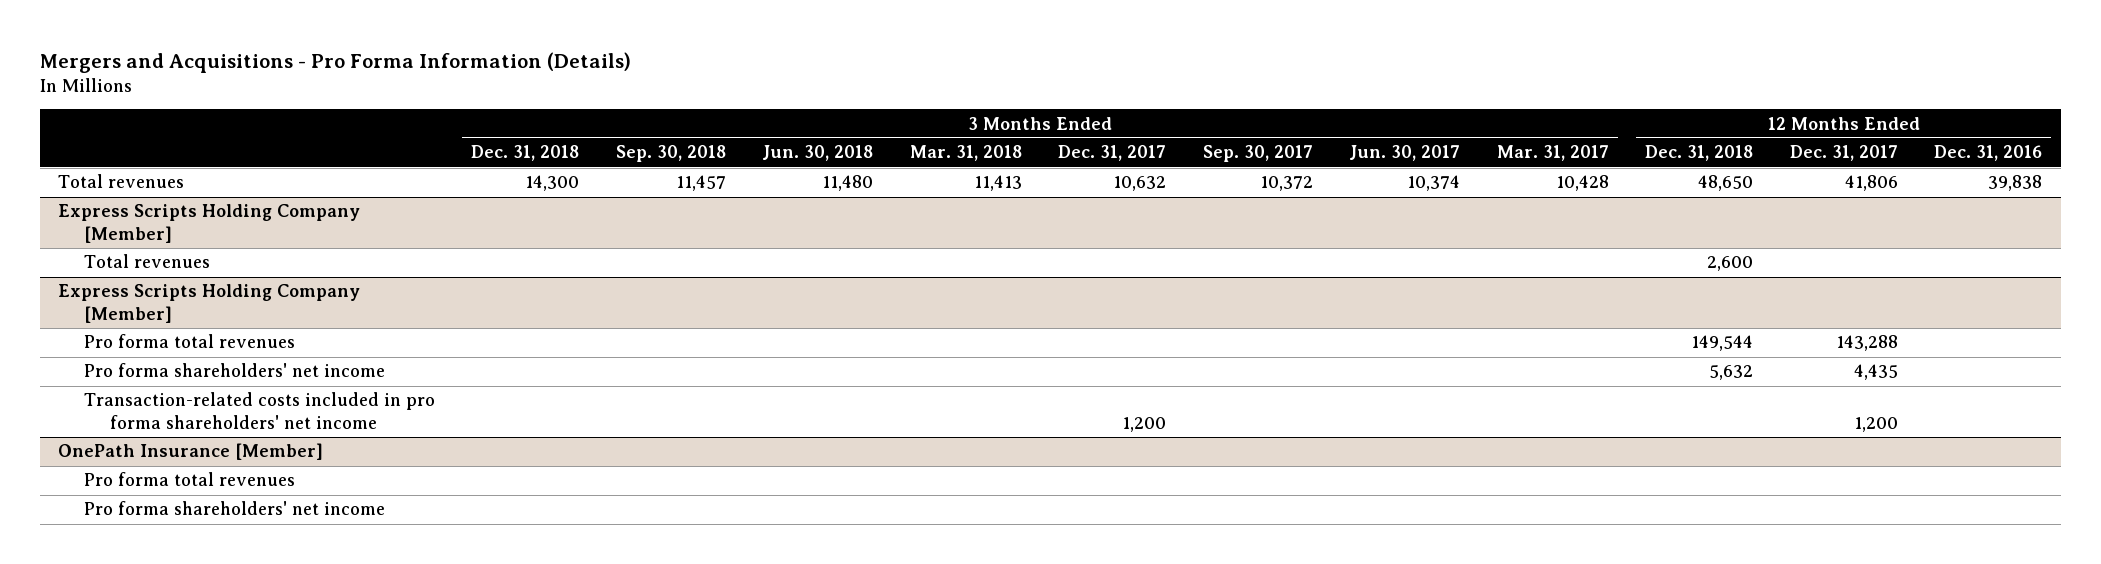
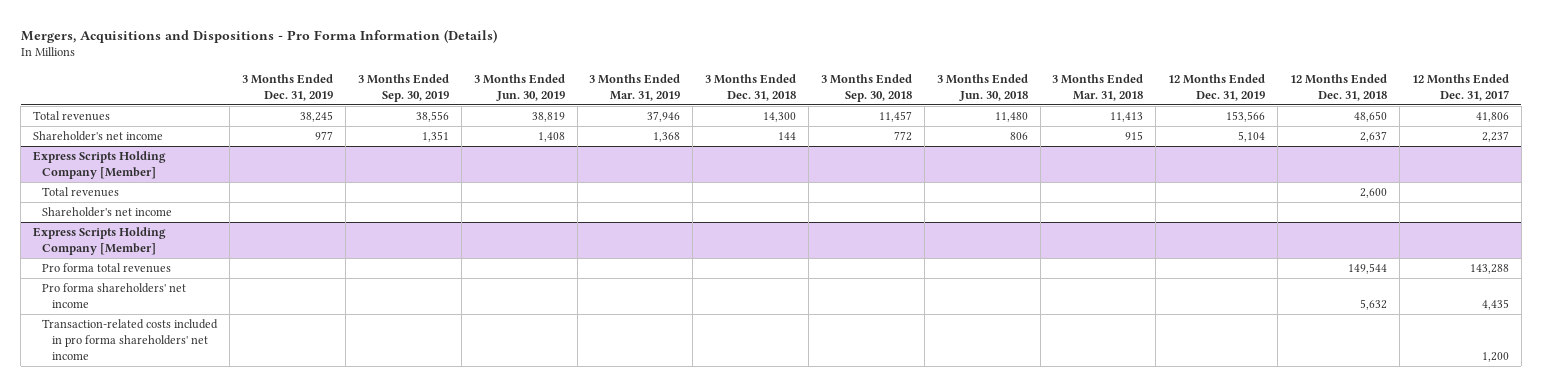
[40,51,632,73] Mergers and Acquisitions - Pro Forma Information (Details) -> [20,28,497,43] Mergers, Acquisitions and Dispositions - Pro Forma Information (Details)
[1058,145,1167,162] Dec. 31, 2017 -> none
[1202,145,1313,163] Sep. 30, 2017 -> none
[1349,145,1461,162] Jun. 30, 2017 -> none
[1496,145,1609,162] Mar. 31, 2017 -> none
[1934,145,2043,162] Dec. 31, 2016 -> none
none -> [242,73,334,101] 3 Months Ended Dec. 31, 2019
none -> [357,73,449,102] 3 Months Ended Sep. 30, 2019
none -> [473,73,565,101] 3 Months Ended Jun. 30, 2019
none -> [589,73,681,101] 3 Months Ended Mar. 31, 2019
none -> [1168,73,1266,101] 12 Months Ended Dec. 31, 2019
none -> [33,131,164,142] Shareholder's net income
none -> [42,207,173,218] Shareholder's net income
[58,443,324,461] OnePath Insurance [Member] -> none
[83,472,295,487] Pro forma total revenues -> none
[83,501,385,516] Pro forma shareholders' net income -> none

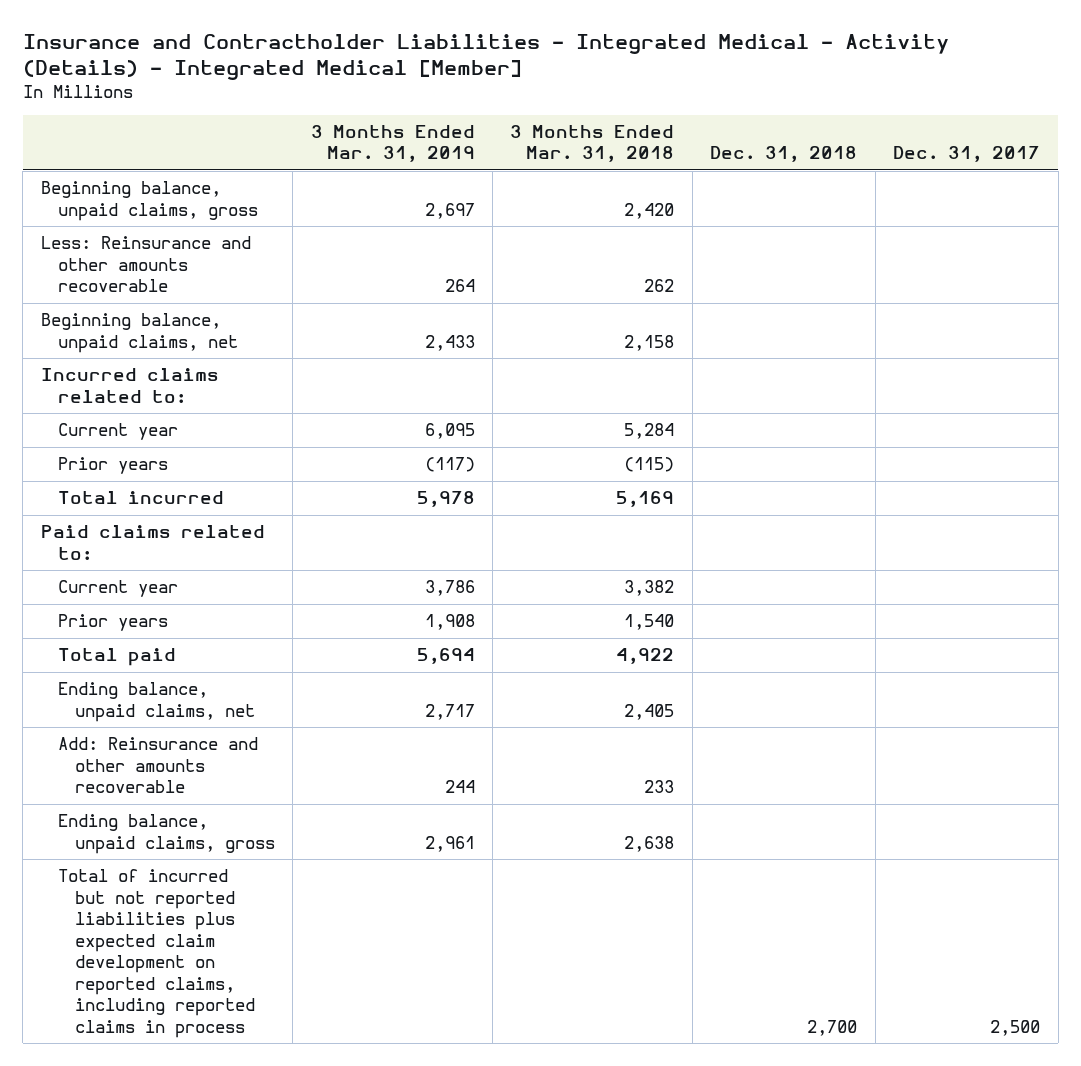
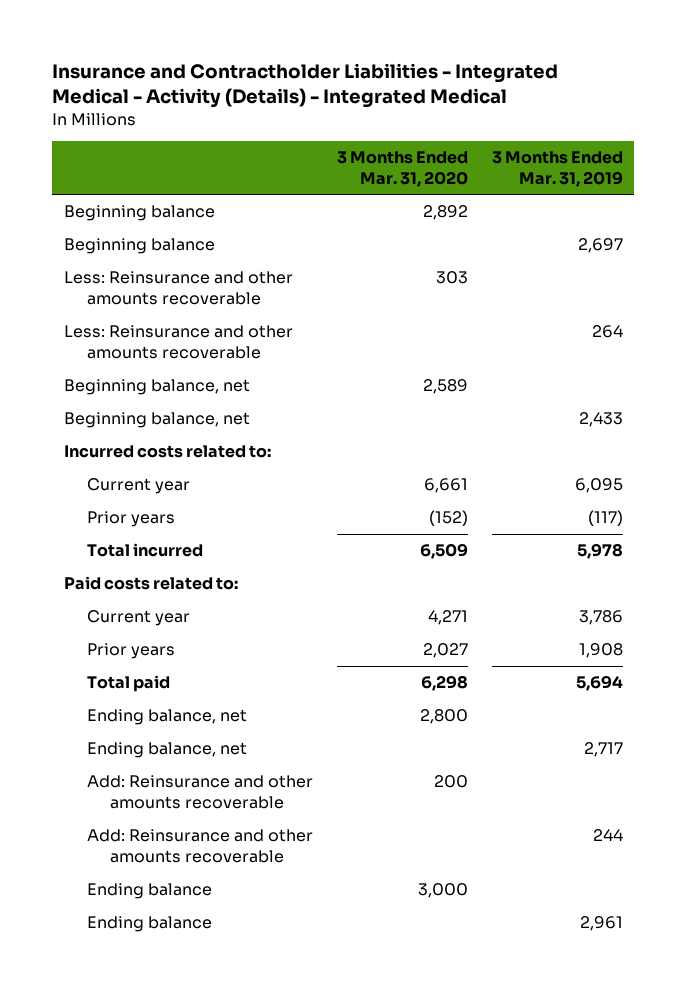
[22,33,949,81] Insurance and Contractholder Liabilities - Integrated Medical - Activity (Details) - Integrated Medical [Member] -> [52,62,559,108] Insurance and Contractholder Liabilities - Integrated Medical - Activity (Details) - Integrated Medical
[510,124,675,163] 3 Months Ended Mar. 31, 2018 -> none
[710,146,858,163] Dec. 31, 2018 -> none
[893,146,1041,163] Dec. 31, 2017 -> none
none -> [336,151,468,187] 3 Months Ended Mar. 31, 2020
none -> [64,205,216,222] Beginning balance
[40,181,258,221] Beginning balance, unpaid claims, gross -> [64,238,216,255] Beginning balance
none -> [64,271,294,306] Less: Reinsurance and other amounts recoverable
none -> [64,379,251,396] Beginning balance, net
[40,313,238,353] Beginning balance, unpaid claims, net -> [64,412,251,429] Beginning balance, net
[40,368,219,403] Incurred claims related to: -> [64,445,272,459] Incurred costs related to:
[40,525,265,560] Paid claims related to: -> [64,576,239,591] Paid costs related to:
none -> [87,709,248,726] Ending balance, net
[57,682,255,722] Ending balance, unpaid claims, net -> [87,742,248,759] Ending balance, net
none -> [87,775,314,810] Add: Reinsurance and other amounts recoverable
[57,869,255,1038] Total of incurred but not reported liabilities plus expected claim development on reported claims, including reported claims in process -> none
none -> [87,883,213,900] Ending balance
[57,814,275,854] Ending balance, unpaid claims, gross -> [87,916,213,933] Ending balance

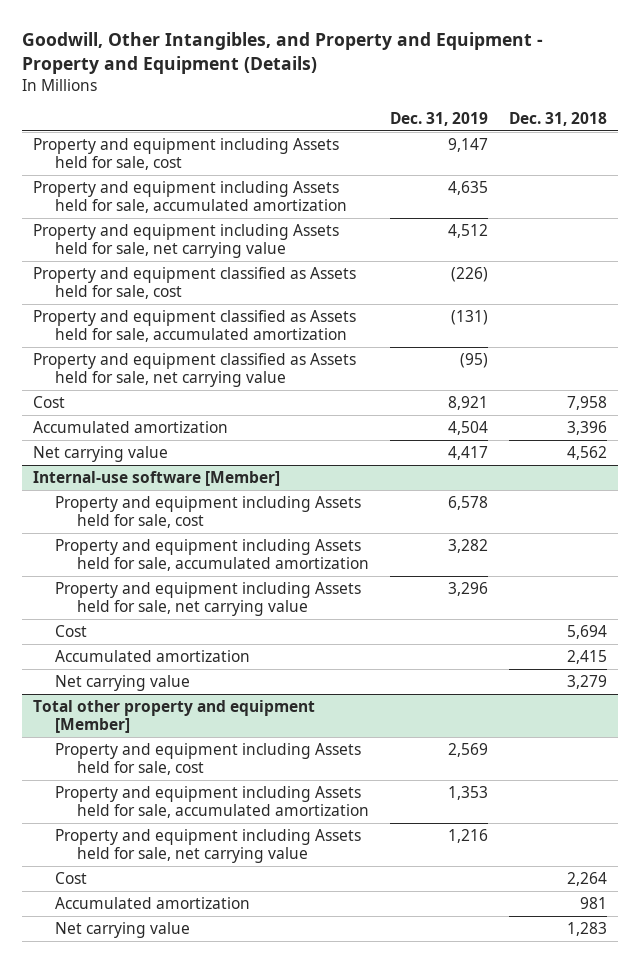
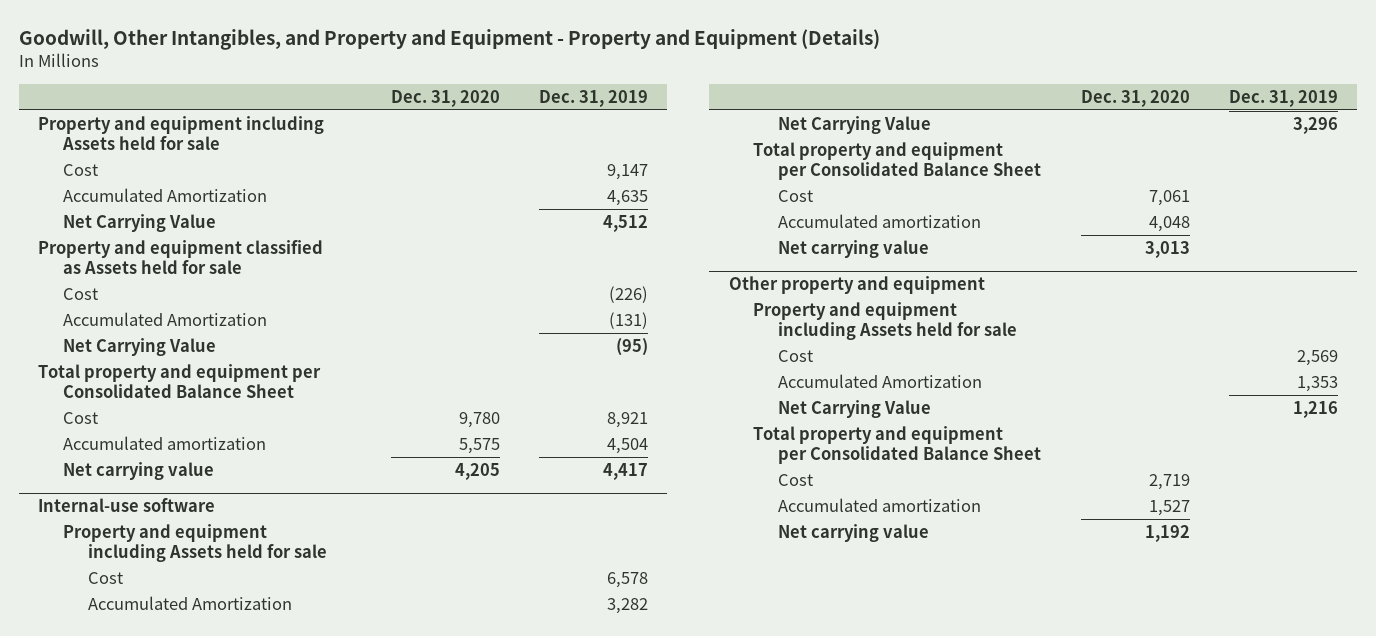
[509,111,608,126] Dec. 31, 2018 -> none
none -> [390,89,500,107] Dec. 31, 2020
none -> [38,116,325,151] Property and equipment including Assets held for sale
[32,137,339,170] Property and equipment including Assets held for sale, cost -> [63,164,99,177] Cost
[32,180,347,213] Property and equipment including Assets held for sale, accumulated amortization -> [63,188,268,203] Accumulated Amortization
[32,223,339,258] Property and equipment including Assets held for sale, net carrying value -> [63,214,217,233] Net Carrying Value
none -> [38,240,324,275] Property and equipment classified as Assets held for sale
[32,266,356,299] Property and equipment classified as Assets held for sale, cost -> [63,288,99,301] Cost
[32,309,356,342] Property and equipment classified as Assets held for sale, accumulated amortization -> [63,312,268,327] Accumulated Amortization
[32,352,356,387] Property and equipment classified as Assets held for sale, net carrying value -> [63,338,217,357] Net Carrying Value
none -> [38,364,322,399] Total property and equipment per Consolidated Balance Sheet
[32,470,280,486] Internal-use software [Member] -> [38,498,216,513] Internal-use software
none -> [63,524,328,563] Property and equipment including Assets held for sale
[54,495,361,528] Property and equipment including Assets held for sale, cost -> [88,572,124,585] Cost
[54,538,370,571] Property and equipment including Assets held for sale, accumulated amortization -> [88,596,293,611] Accumulated Amortization
[54,581,361,616] Property and equipment including Assets held for sale, net carrying value -> [778,116,932,135] Net Carrying Value
none -> [753,142,1042,181] Total property and equipment per Consolidated Balance Sheet
[32,699,315,733] Total other property and equipment [Member] -> [728,276,985,295] Other property and equipment
none -> [753,302,1018,341] Property and equipment including Assets held for sale
[54,742,361,775] Property and equipment including Assets held for sale, cost -> [778,350,814,363] Cost
[54,785,370,818] Property and equipment including Assets held for sale, accumulated amortization -> [778,374,983,389] Accumulated Amortization
[54,828,361,863] Property and equipment including Assets held for sale, net carrying value -> [778,400,932,419] Net Carrying Value
none -> [753,426,1042,465] Total property and equipment per Consolidated Balance Sheet

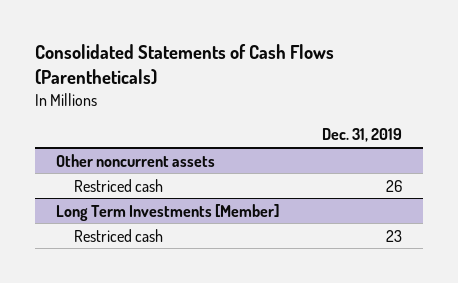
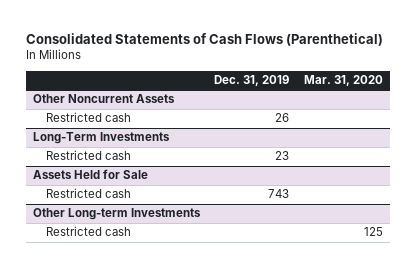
[34,44,334,86] Consolidated Statements of Cash Flows (Parentheticals) -> [25,32,383,46] Consolidated Statements of Cash Flows (Parenthetical)
none -> [303,74,383,86] Mar. 31, 2020
[55,153,215,167] Other noncurrent assets -> [33,94,176,104] Other Noncurrent Assets
[74,178,164,192] Restriced cash -> [45,112,131,123] Restricted cash
[55,203,279,221] Long Term Investments [Member] -> [33,132,171,145] Long-Term Investments
[74,228,164,242] Restriced cash -> [45,150,131,161] Restricted cash
none -> [33,169,149,180] Assets Held for Sale
none -> [45,188,131,199] Restricted cash
none -> [33,208,202,221] Other Long-term Investments
none -> [45,226,131,237] Restricted cash

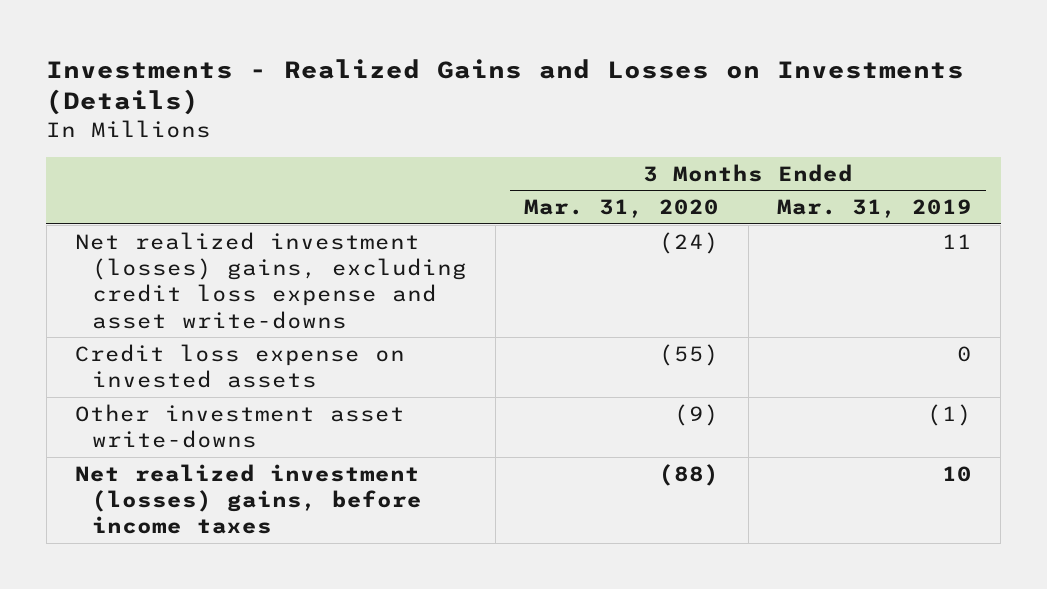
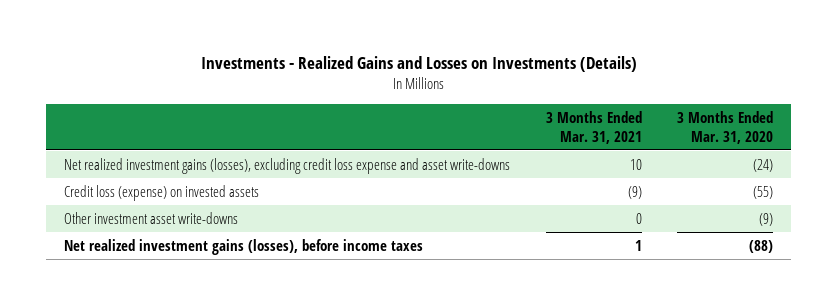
[776,199,972,219] Mar. 31, 2019 -> none
none -> [545,110,642,144] 3 Months Ended Mar. 31, 2021
[75,231,467,329] Net realized investment (losses) gains, excluding credit loss expense and asset write-downs -> [63,157,510,174] Net realized investment gains (losses), excluding credit loss expense and asset write-downs
[75,343,406,389] Credit loss expense on invested assets -> [63,184,259,201] Credit loss (expense) on invested assets
[75,463,422,535] Net realized investment (losses) gains, before income taxes -> [63,238,423,255] Net realized investment gains (losses), before income taxes

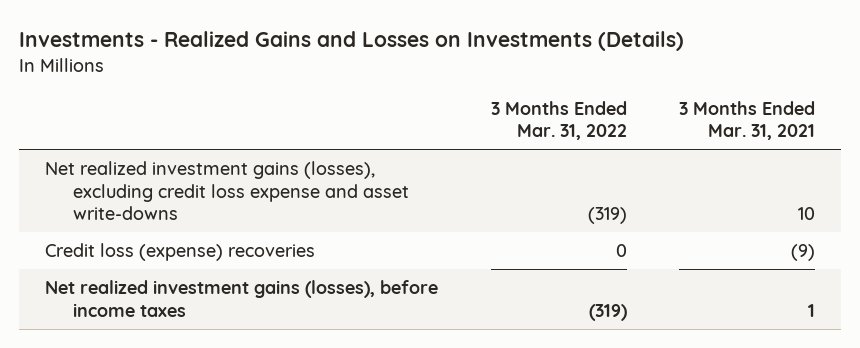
[677,110,774,144] 3 Months Ended Mar. 31, 2020 -> none
none -> [490,100,627,141] 3 Months Ended Mar. 31, 2022
[63,211,238,224] Other investment asset write-downs -> none
[63,184,259,201] Credit loss (expense) on invested assets -> [45,242,316,261] Credit loss (expense) recoveries

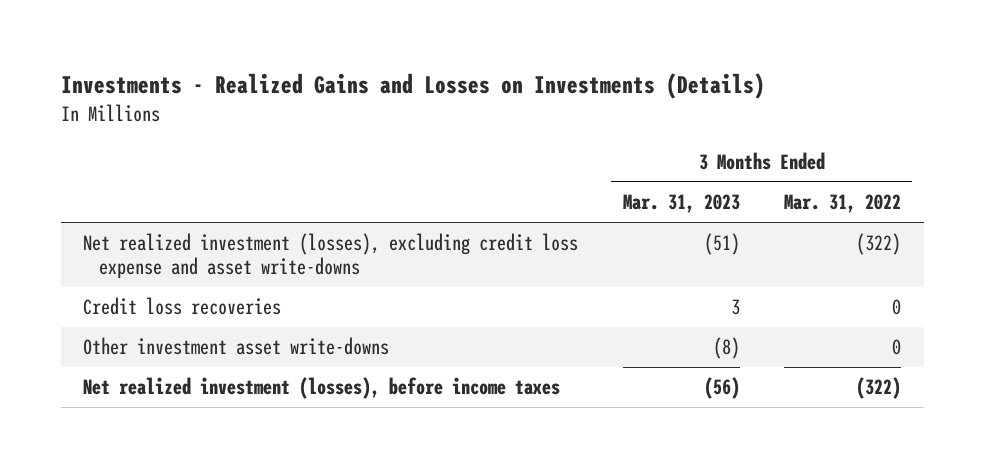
[679,100,816,141] 3 Months Ended Mar. 31, 2021 -> none
none -> [622,194,740,214] Mar. 31, 2023
[45,160,410,221] Net realized investment gains (losses), excluding credit loss expense and asset write-downs -> [82,233,578,280] Net realized investment (losses), excluding credit loss expense and asset write-downs
[587,207,627,225] (319) -> [856,233,902,256] (322)
[45,242,316,261] Credit loss (expense) recoveries -> [82,297,281,316] Credit loss recoveries
none -> [82,337,389,356] Other investment asset write-downs
[45,279,439,317] Net realized investment gains (losses), before income taxes -> [82,377,560,400] Net realized investment (losses), before income taxes
[588,303,627,321] (319) -> [856,377,902,400] (322)

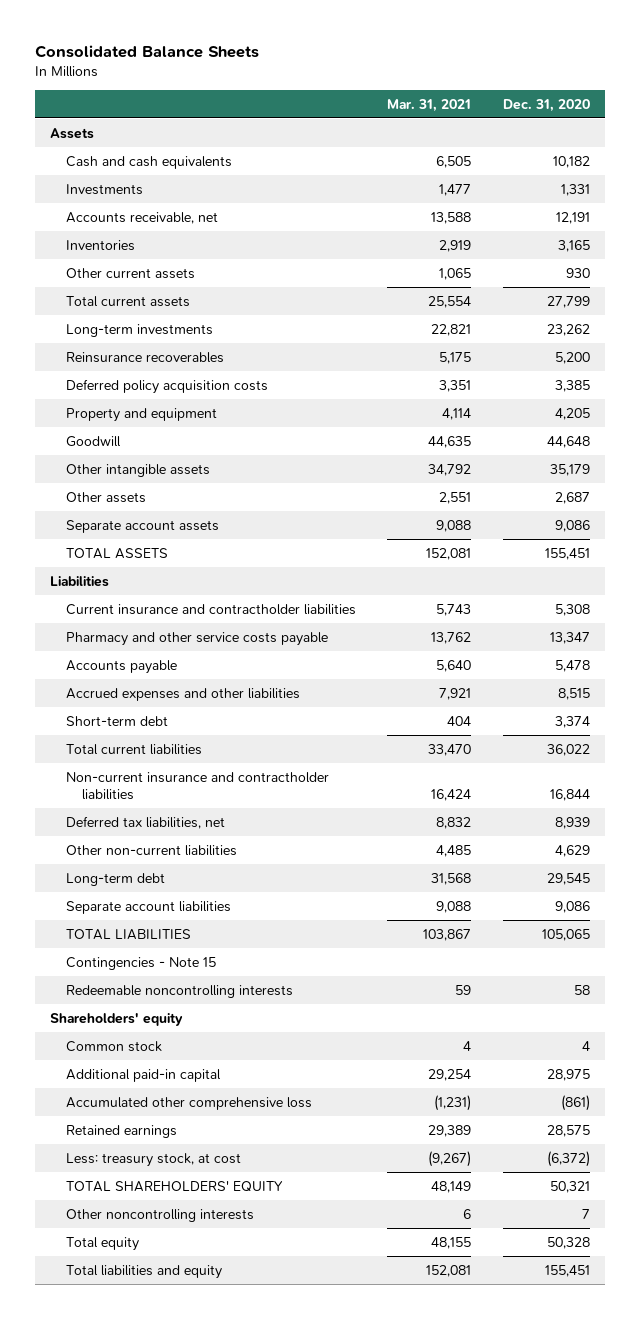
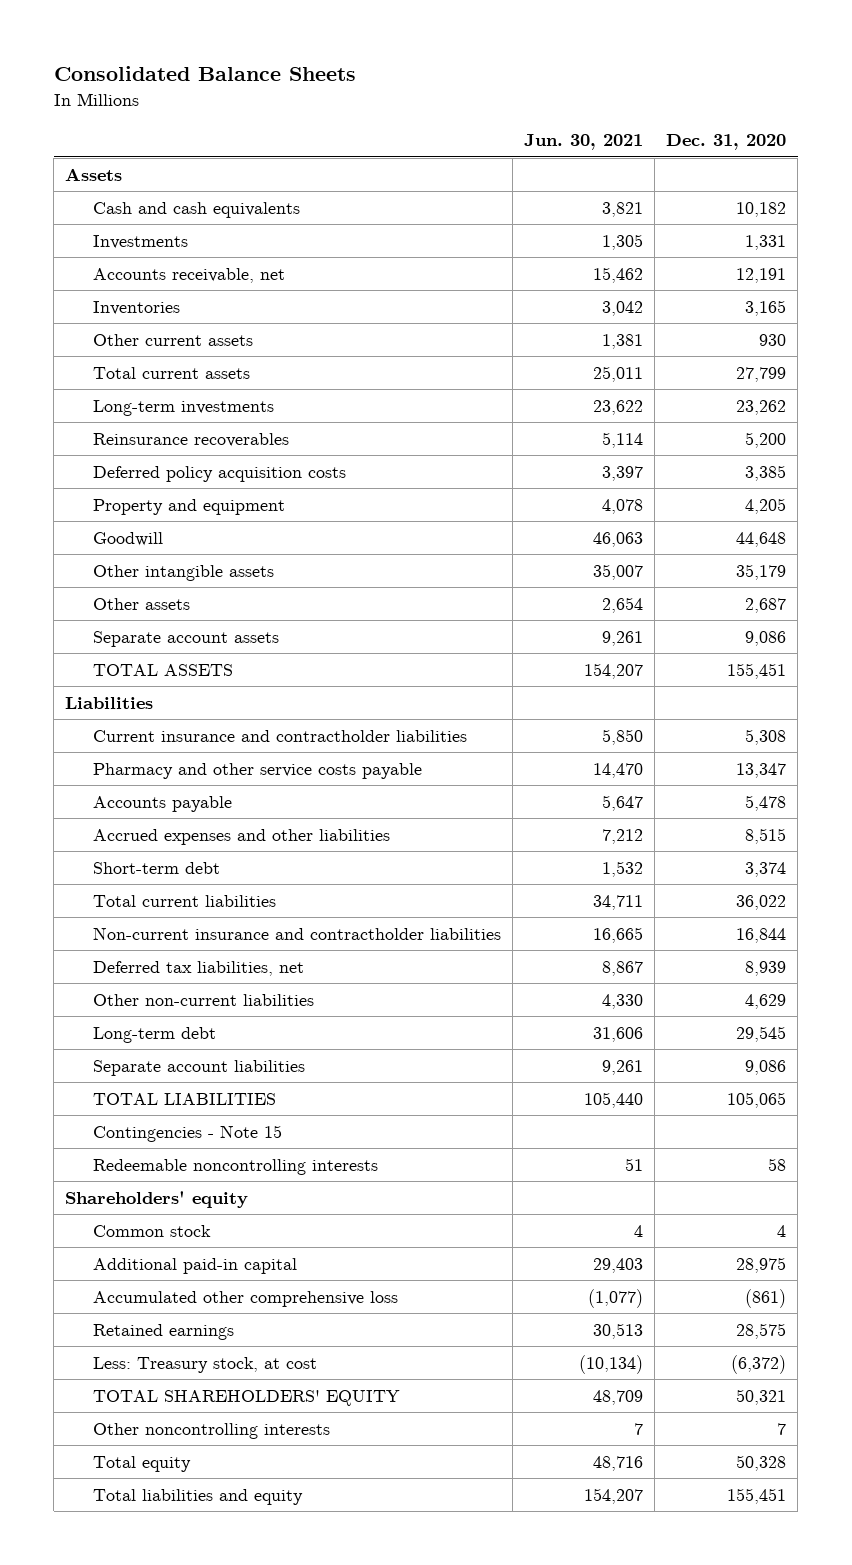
[387,98,472,112] Mar. 31, 2021 -> none
none -> [523,134,643,151] Jun. 30, 2021
[66,1152,242,1167] Less: treasury stock, at cost -> [92,1356,317,1373] Less: Treasury stock, at cost

